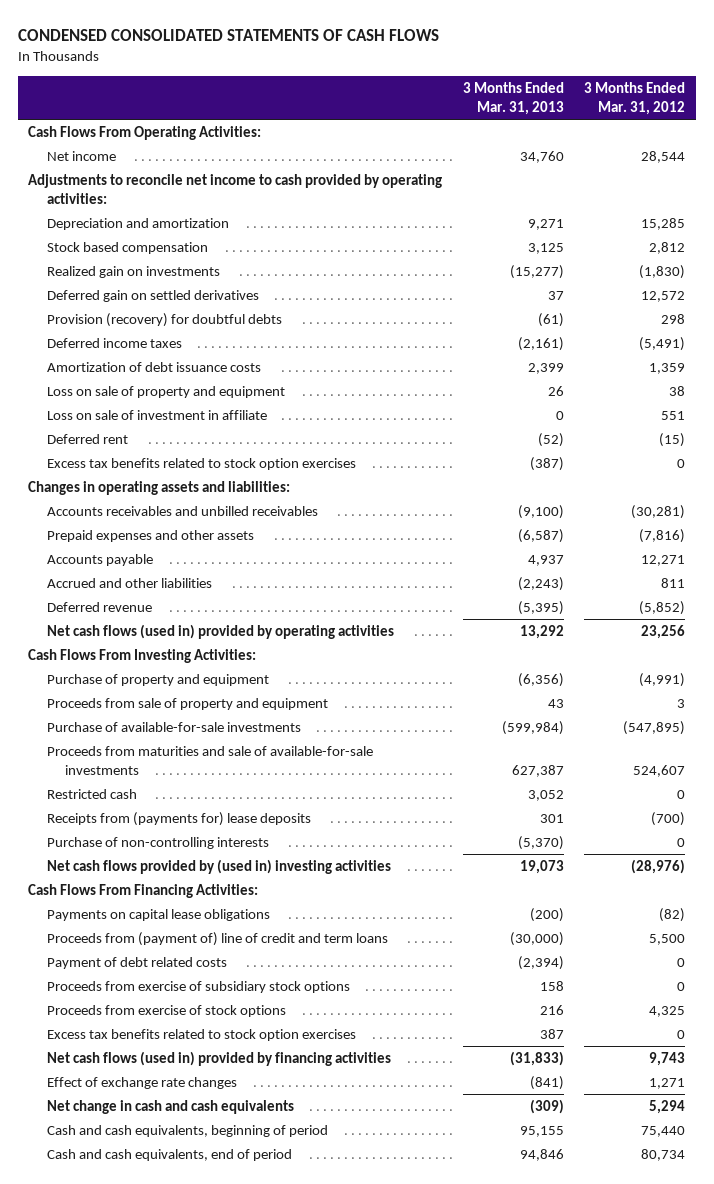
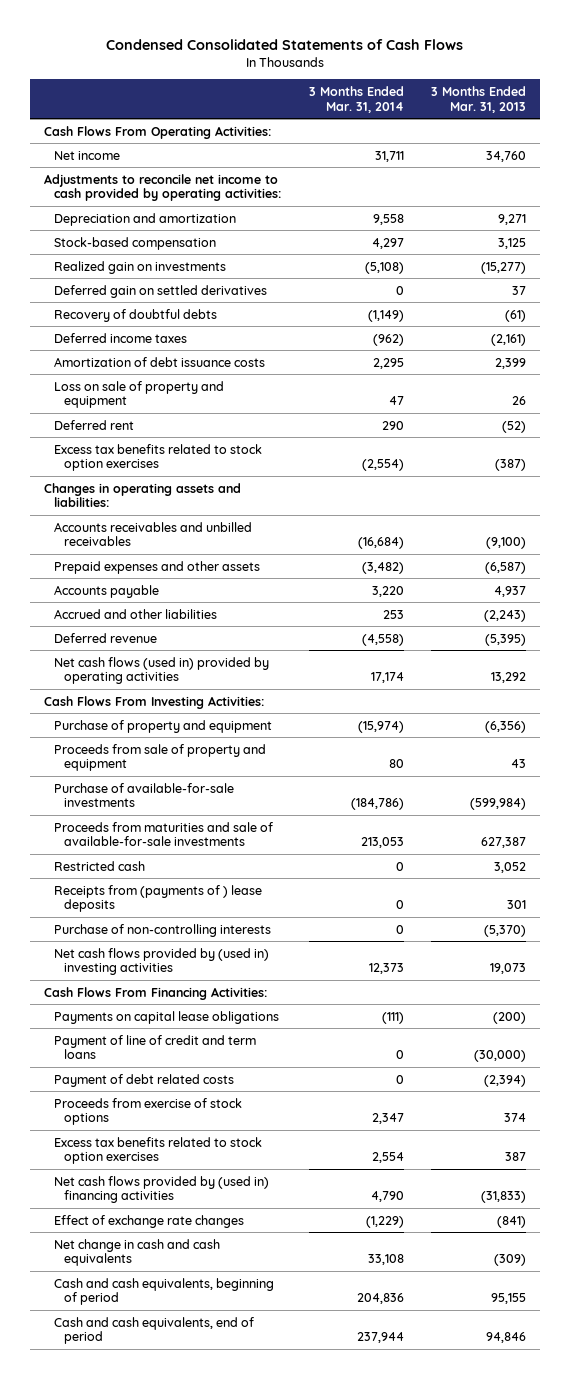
[17,29,439,42] CONDENSED CONSOLIDATED STATEMENTS OF CASH FLOWS -> [106,38,464,50] Condensed Consolidated Statements of Cash Flows
[584,82,686,115] 3 Months Ended Mar. 31, 2012 -> none
none -> [308,85,404,113] 3 Months Ended Mar. 31, 2014
[46,241,208,254] Stock based compensation -> [53,236,216,250] Stock-based compensation
[46,312,282,327] Provision (recovery) for doubtful debts -> [53,308,217,322] Recovery of doubtful debts
[46,409,267,420] Loss on sale of investment in affiliate -> none
[46,811,311,826] Receipts from (payments for) lease deposits -> [53,884,262,913] Receipts from (payments of ) lease deposits
[46,931,388,946] Proceeds from (payment of) line of credit and term loans -> [53,1034,256,1060] Payment of line of credit and term loans
[46,980,350,993] Proceeds from exercise of subsidiary stock options -> none
[539,1004,564,1015] 216 -> [504,1113,527,1123] 374
[46,1050,391,1066] Net cash flows (used in) provided by financing activities -> [53,1175,269,1204] Net cash flows provided by (used in) financing activities

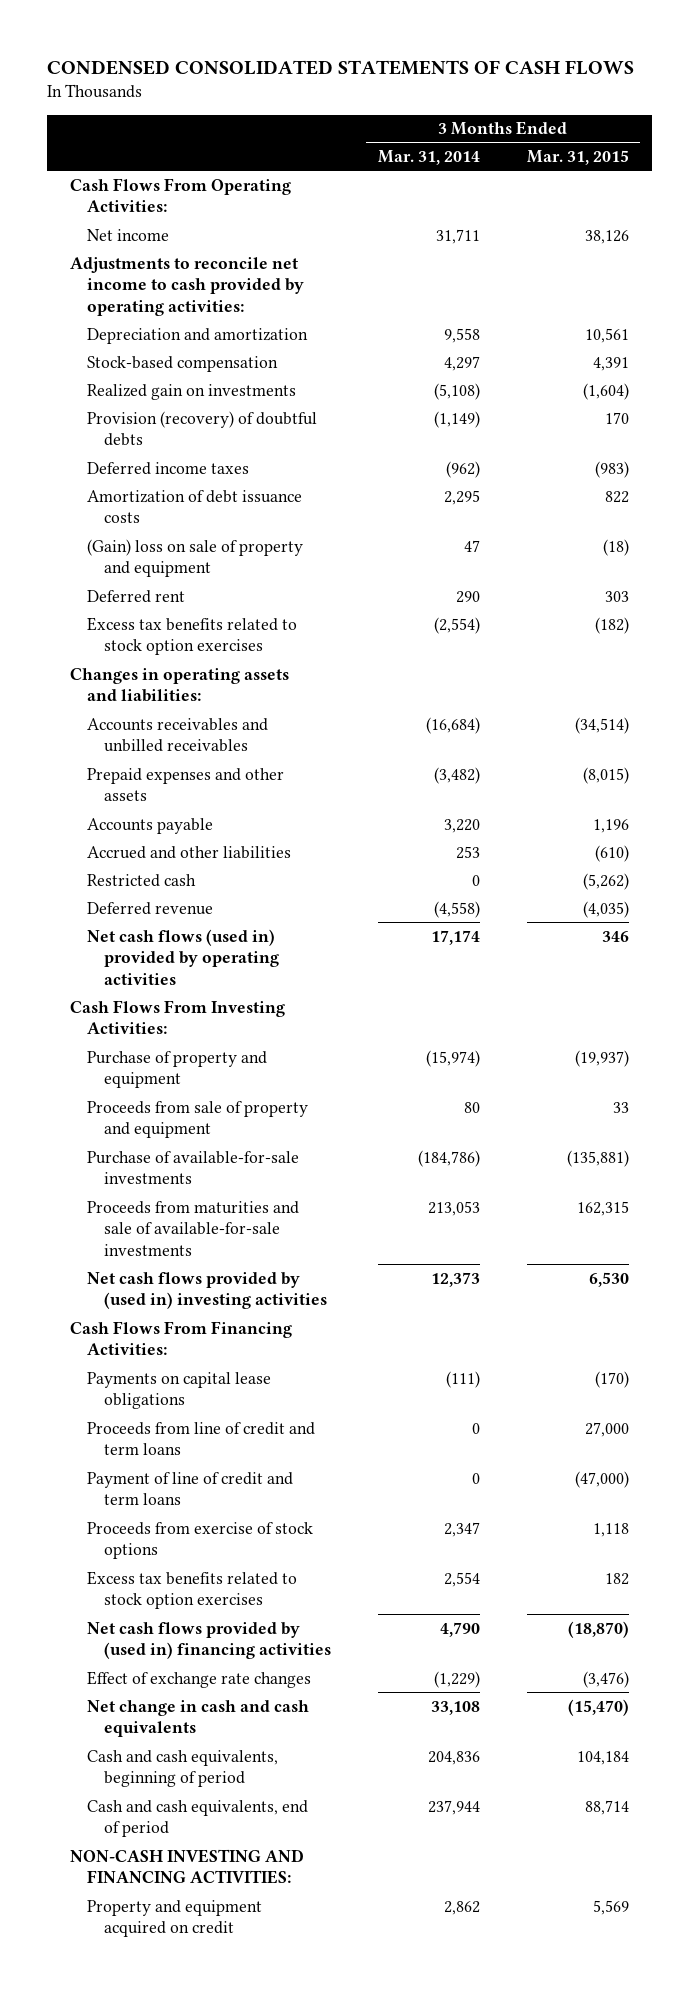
[106,38,464,50] Condensed Consolidated Statements of Cash Flows -> [46,59,634,75] CONDENSED CONSOLIDATED STATEMENTS OF CASH FLOWS
[431,85,527,113] 3 Months Ended Mar. 31, 2013 -> none
none -> [526,150,629,166] Mar. 31, 2015
[53,284,267,298] Deferred gain on settled derivatives -> none
[53,308,217,322] Recovery of doubtful debts -> [87,410,318,447] Provision (recovery) of doubtful debts
[53,380,224,409] Loss on sale of property and equipment -> [87,538,304,578] (Gain) loss on sale of property and equipment
[53,860,145,871] Restricted cash -> [87,873,197,887] Restricted cash
[53,884,262,913] Receipts from (payments of ) lease deposits -> none
[53,923,271,937] Purchase of non-controlling interests -> none
none -> [87,1421,316,1456] Proceeds from line of credit and term loans
[53,1073,234,1087] Payment of debt related costs -> none
none -> [69,1848,304,1885] NON-CASH INVESTING AND FINANCING ACTIVITIES:
none -> [87,1899,263,1938] Property and equipment acquired on credit

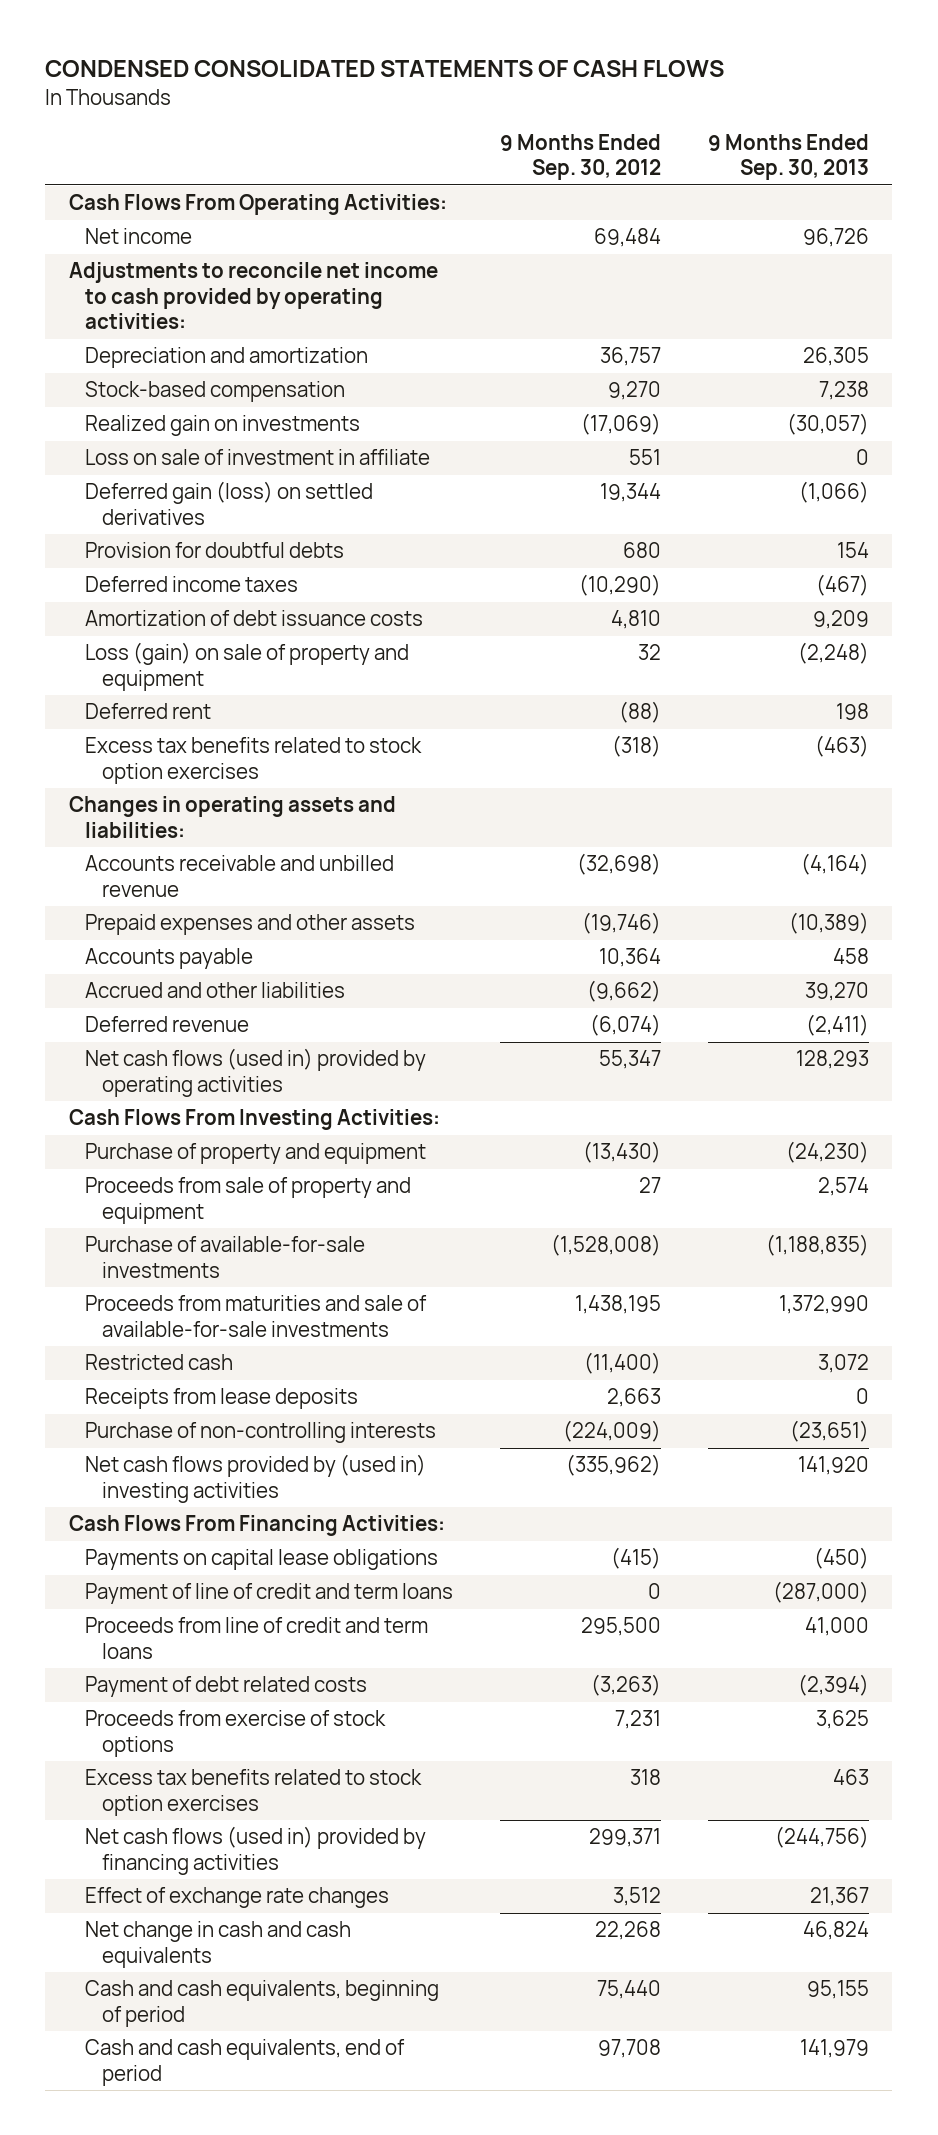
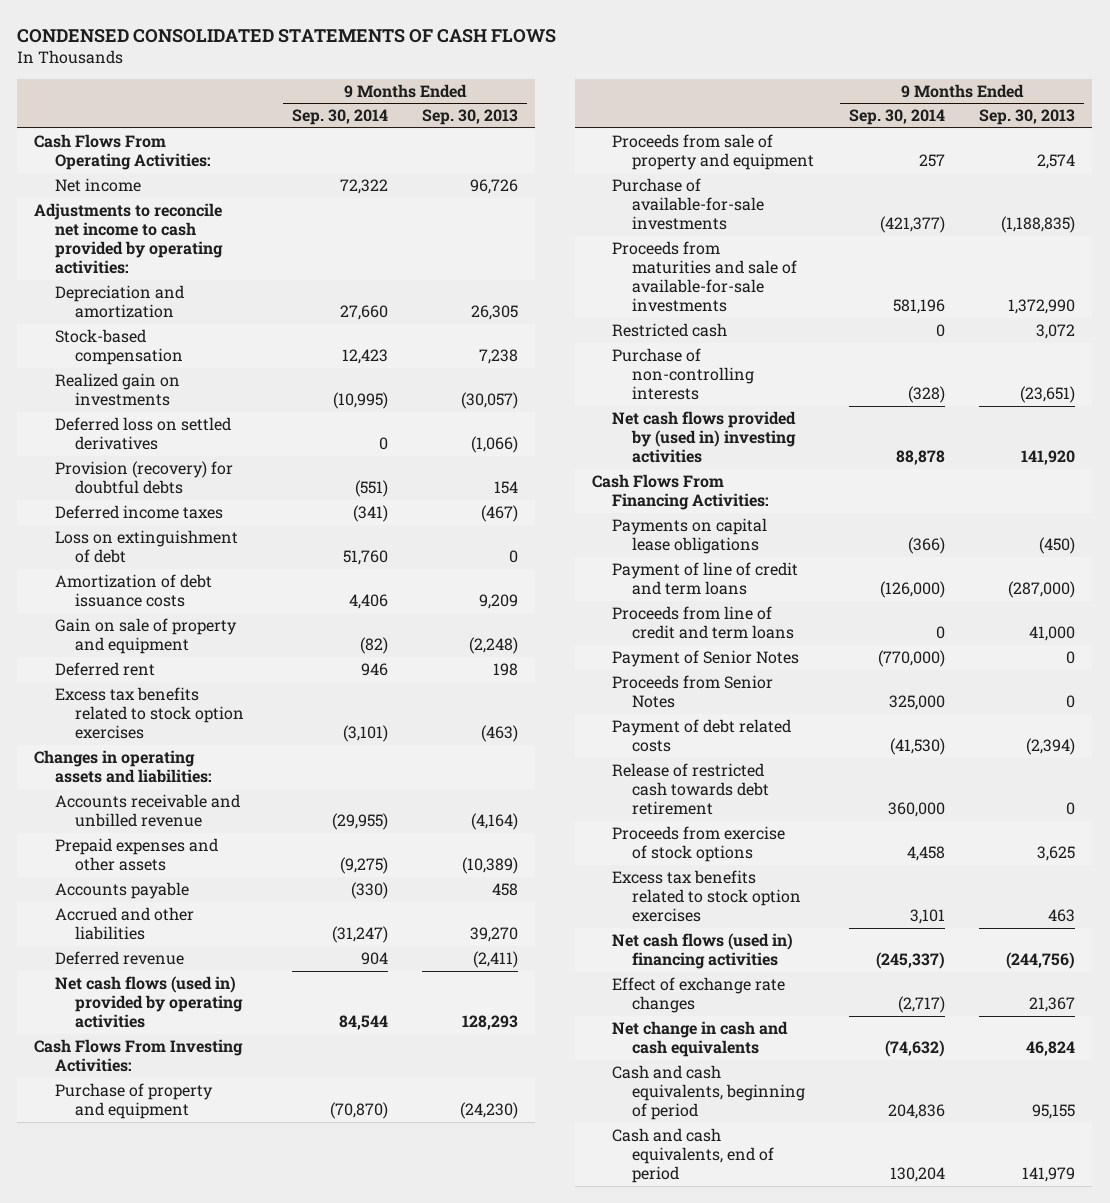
[500,133,662,181] 9 Months Ended Sep. 30, 2012 -> none
none -> [291,109,388,126] Sep. 30, 2014
[85,449,431,466] Loss on sale of investment in affiliate -> none
[85,481,374,525] Deferred gain (loss) on settled derivatives -> [54,416,231,450] Deferred loss on settled derivatives
[85,542,345,559] Provision for doubtful debts -> [54,460,233,494] Provision (recovery) for doubtful debts
none -> [54,529,238,563] Loss on extinguishment of debt
[85,642,410,691] Loss (gain) on sale of property and equipment -> [54,617,237,654] Gain on sale of property and equipment
[85,1388,359,1410] Receipts from lease deposits -> none
none -> [612,649,800,667] Payment of Senior Notes
none -> [612,674,774,708] Proceeds from Senior Notes
none -> [612,762,770,815] Release of restricted cash towards debt retirement
[85,1826,427,1875] Net cash flows (used in) provided by financing activities -> [612,932,794,969] Net cash flows (used in) financing activities

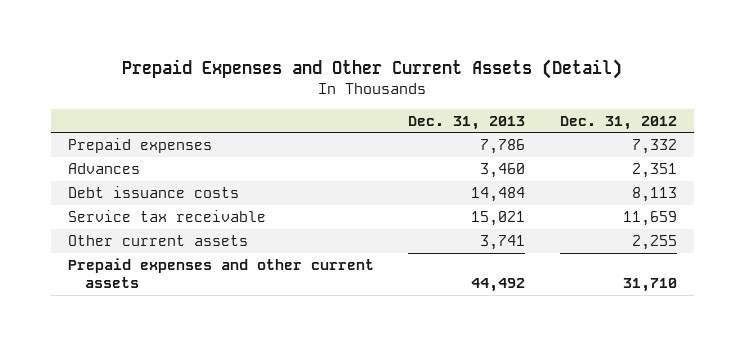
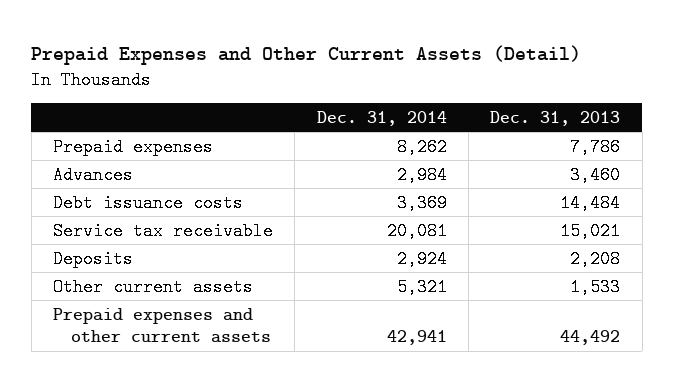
[559,115,677,130] Dec. 31, 2012 -> none
none -> [316,110,447,126] Dec. 31, 2014
none -> [53,249,134,268] Deposits
[480,234,526,250] 3,741 -> [570,277,621,296] 1,533

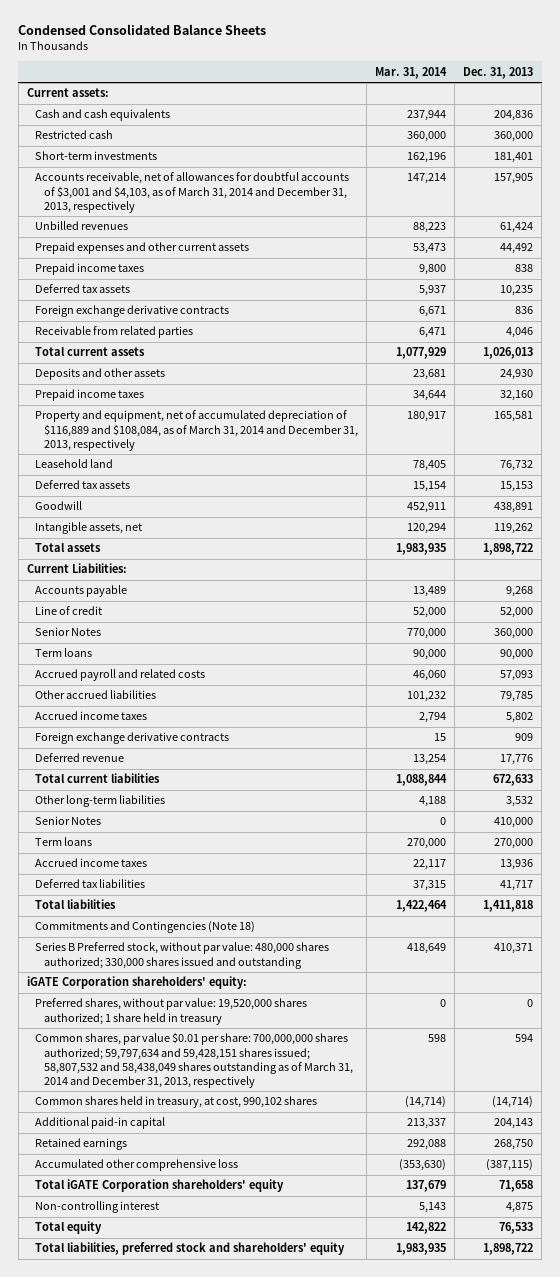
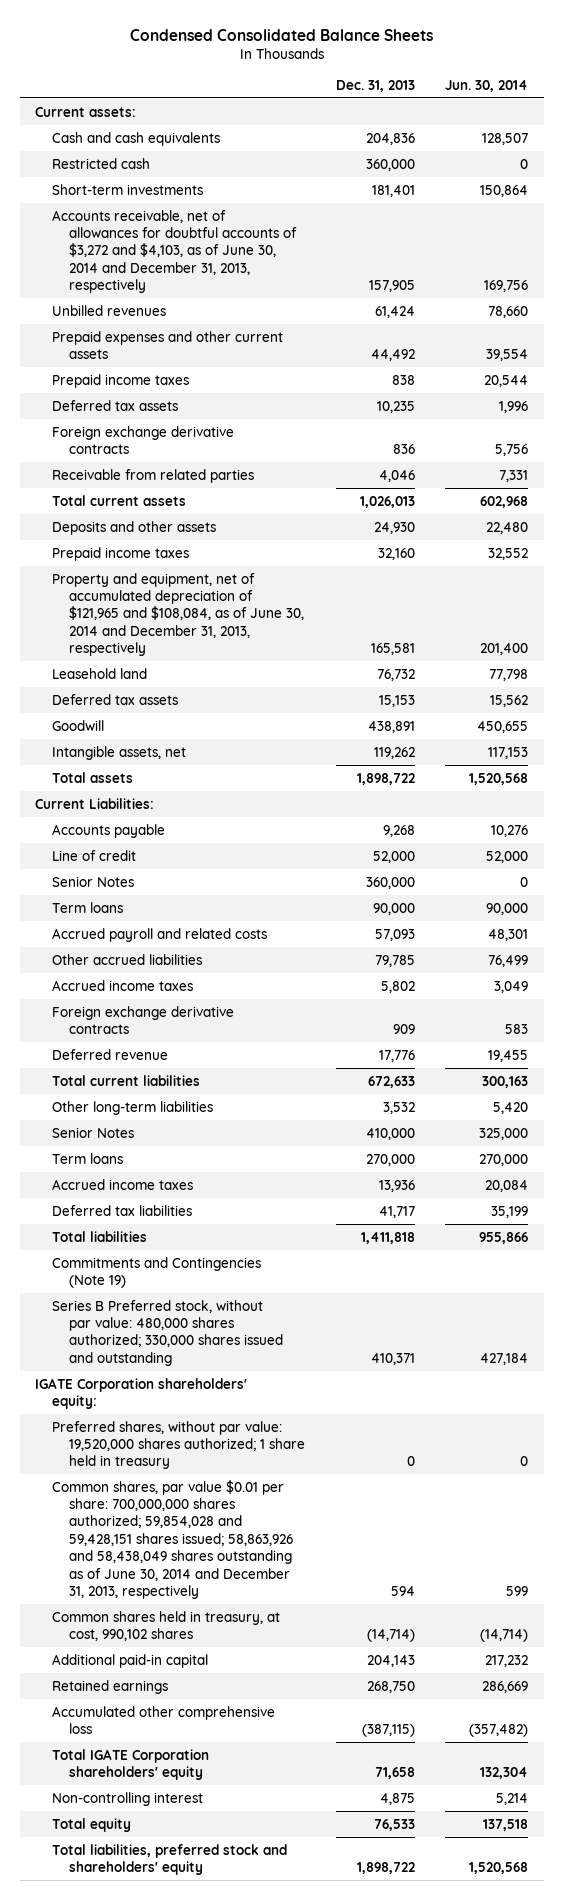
[375,66,448,79] Mar. 31, 2014 -> none
none -> [445,79,529,92] Jun. 30, 2014
[35,172,350,213] Accounts receivable, net of allowances for doubtful accounts of $3,001 and $4,103, as of March 31, 2014 and December 31, 2013, respectively -> [52,209,298,294] Accounts receivable, net of allowances for doubtful accounts of $3,272 and $4,103, as of June 30, 2014 and December 31, 2013, respectively
[35,410,359,451] Property and equipment, net of accumulated depreciation of $116,889 and $108,084, as of March 31, 2014 and December 31, 2013, respectively -> [52,572,305,657] Property and equipment, net of accumulated depreciation of $121,965 and $108,084, as of June 30, 2014 and December 31, 2013, respectively
[35,921,256,934] Commitments and Contingencies (Note 18) -> [52,1256,262,1289] Commitments and Contingencies (Note 19)
[26,976,247,990] iGATE Corporation shareholders' equity: -> [35,1377,248,1410] IGATE Corporation shareholders' equity:
[35,1032,354,1089] Common shares, par value $0.01 per share: 700,000,000 shares authorized; 59,797,634 and 59,428,151 shares issued; 58,807,532 and 58,438,049 shares outstanding as of March 31, 2014 and December 31, 2013, respectively -> [52,1479,294,1600] Common shares, par value $0.01 per share: 700,000,000 shares authorized; 59,854,028 and 59,428,151 shares issued; 58,863,926 and 58,438,049 shares outstanding as of June 30, 2014 and December 31, 2013, respectively
[35,1179,285,1193] Total iGATE Corporation shareholders' equity -> [52,1748,210,1781] Total IGATE Corporation shareholders' equity

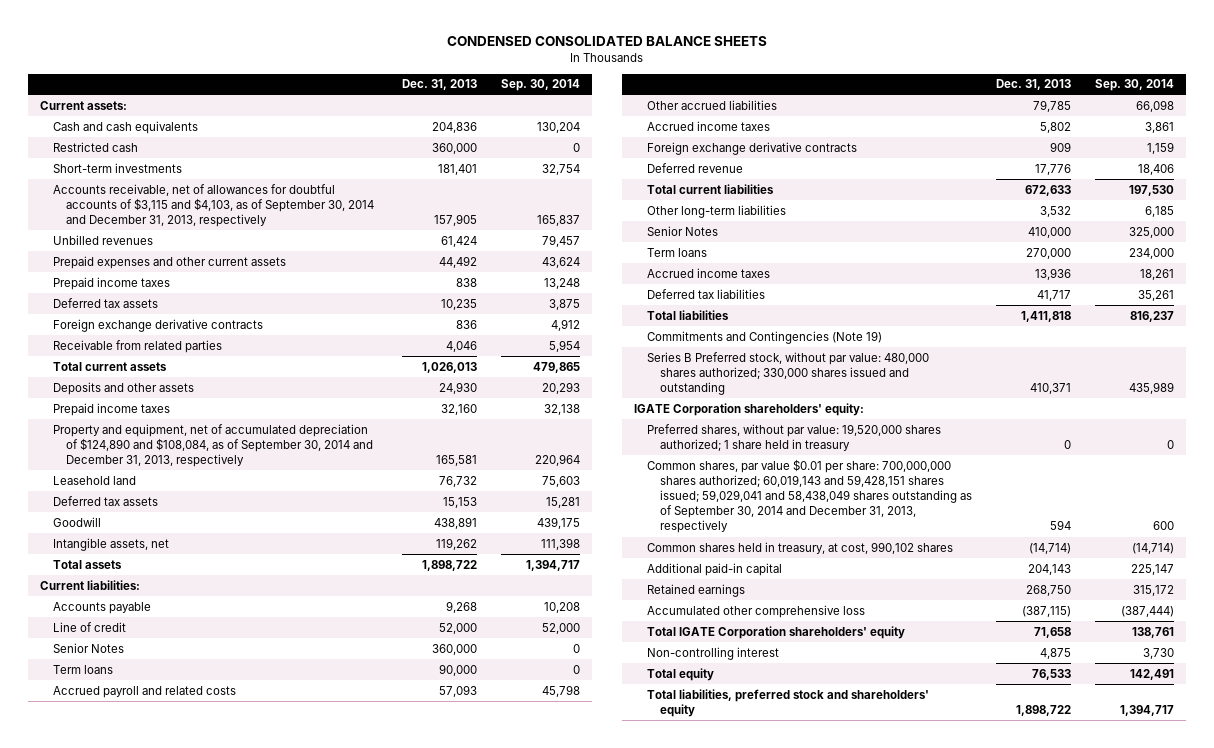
[129,28,433,41] Condensed Consolidated Balance Sheets -> [447,36,768,47] CONDENSED CONSOLIDATED BALANCE SHEETS
[445,79,529,92] Jun. 30, 2014 -> none
none -> [501,79,581,92] Sep. 30, 2014
[52,209,298,294] Accounts receivable, net of allowances for doubtful accounts of $3,272 and $4,103, as of June 30, 2014 and December 31, 2013, respectively -> [52,183,374,228] Accounts receivable, net of allowances for doubtful accounts of $3,115 and $4,103, as of September 30, 2014 and December 31, 2013, respectively
[52,572,305,657] Property and equipment, net of accumulated depreciation of $121,965 and $108,084, as of June 30, 2014 and December 31, 2013, respectively -> [52,423,373,468] Property and equipment, net of accumulated depreciation of $124,890 and $108,084, as of September 30, 2014 and December 31, 2013, respectively
[35,797,155,809] Current Liabilities: -> [39,579,140,590] Current liabilities:
[52,1479,294,1600] Common shares, par value $0.01 per share: 700,000,000 shares authorized; 59,854,028 and 59,428,151 shares issued; 58,863,926 and 58,438,049 shares outstanding as of June 30, 2014 and December 31, 2013, respectively -> [646,458,972,534] Common shares, par value $0.01 per share: 700,000,000 shares authorized; 60,019,143 and 59,428,151 shares issued; 59,029,041 and 58,438,049 shares outstanding as of September 30, 2014 and December 31, 2013, respectively

